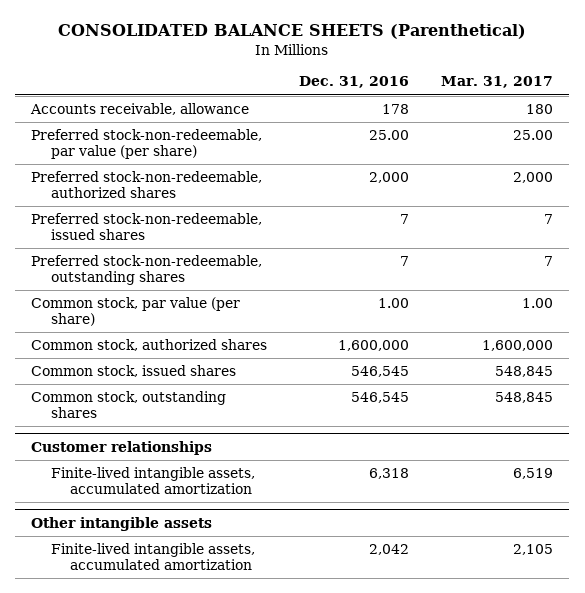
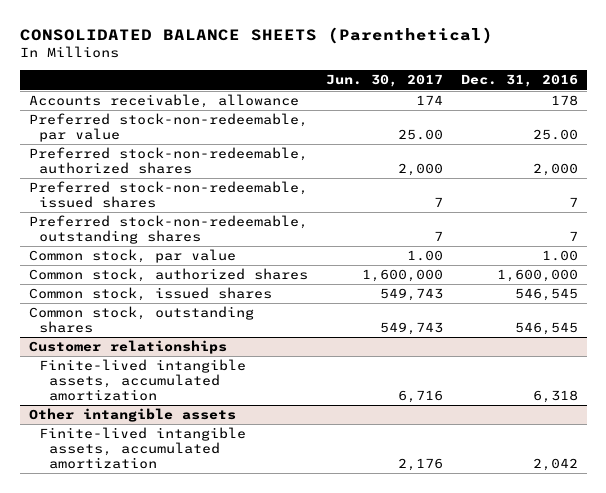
[441,76,554,89] Mar. 31, 2017 -> none
none -> [325,74,443,88] Jun. 30, 2017
[31,129,263,159] Preferred stock-non-redeemable, par value (per share) -> [28,113,308,143] Preferred stock-non-redeemable, par value
[31,297,241,326] Common stock, par value (per share) -> [28,249,236,264] Common stock, par value

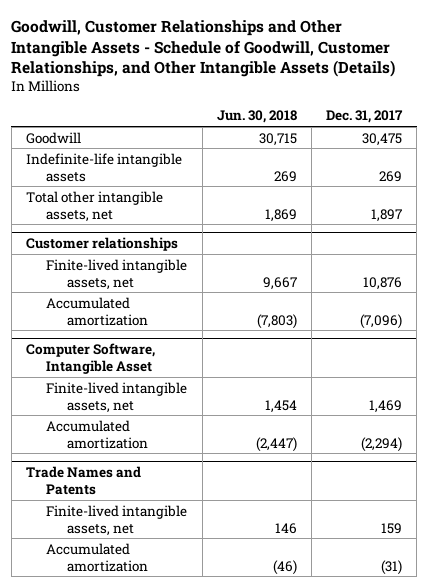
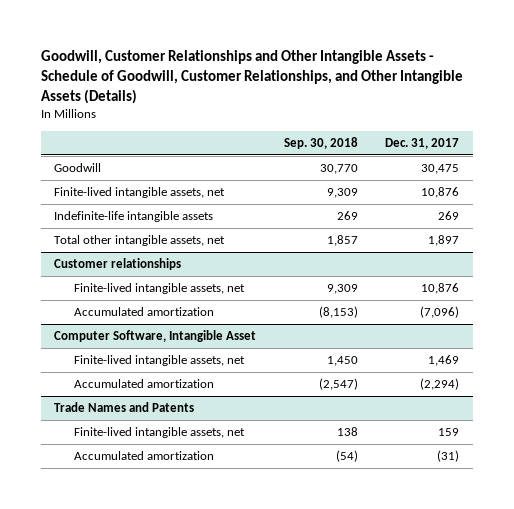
[216,110,297,124] Jun. 30, 2018 -> none
none -> [283,137,358,150] Sep. 30, 2018
none -> [54,186,226,198] Finite-lived intangible assets, net

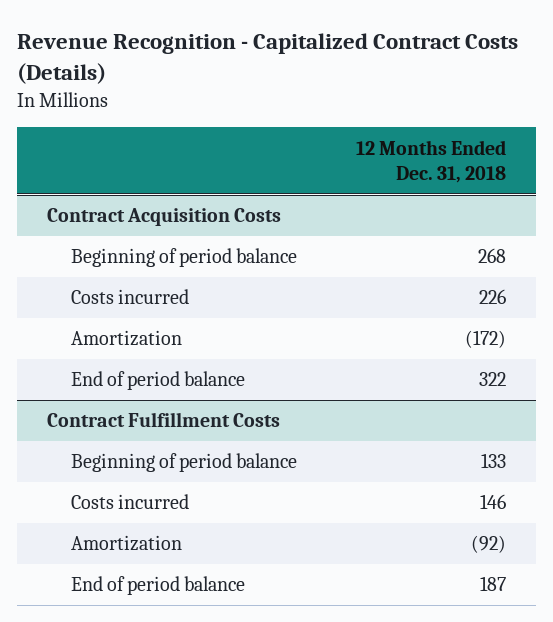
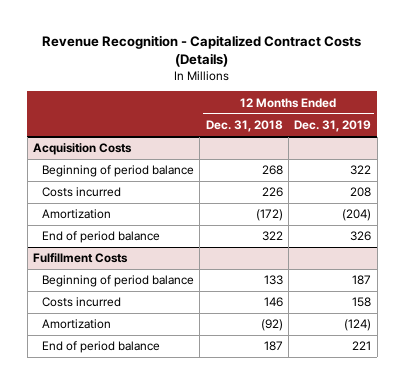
none -> [294,120,372,133] Dec. 31, 2019
[46,208,281,227] Contract Acquisition Costs -> [33,143,133,156] Acquisition Costs
[46,412,280,428] Contract Fulfillment Costs -> [33,253,129,264] Fulfillment Costs

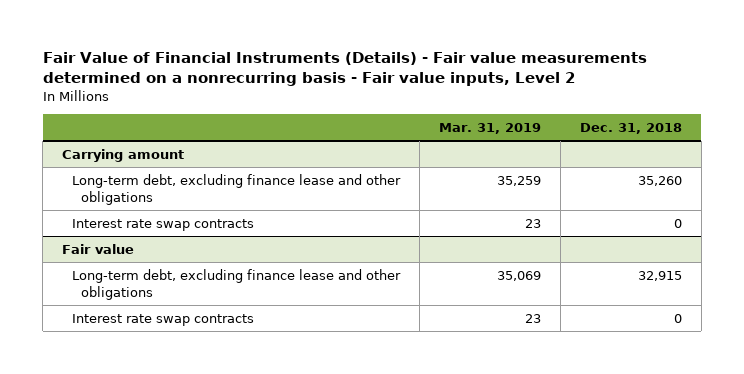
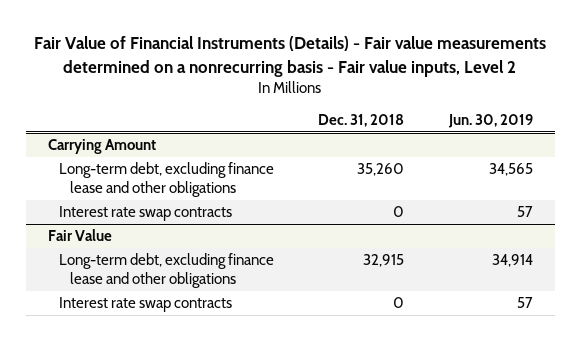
[438,122,541,134] Mar. 31, 2019 -> none
none -> [447,114,533,129] Jun. 30, 2019
[62,148,185,162] Carrying amount -> [48,139,157,155] Carrying Amount
[62,243,135,254] Fair value -> [48,229,113,242] Fair Value

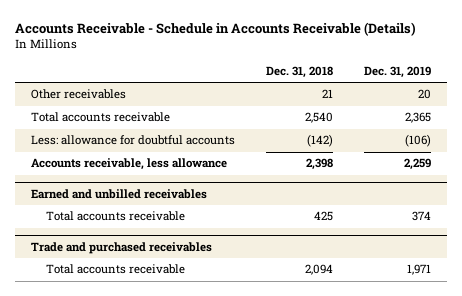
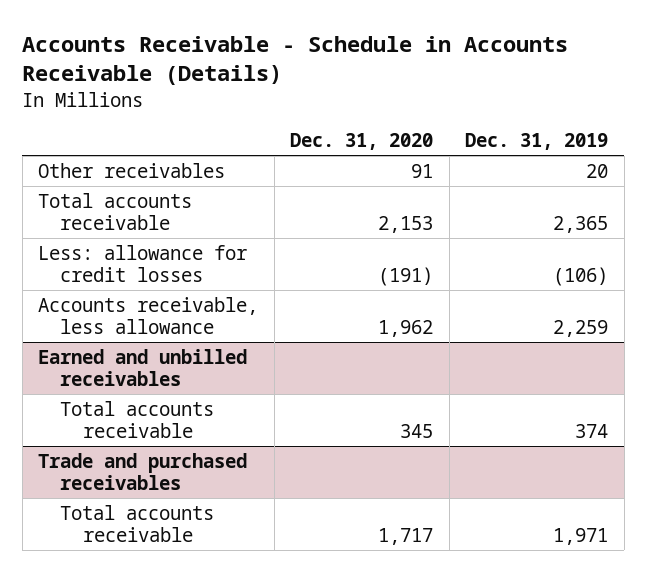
[265,65,333,78] Dec. 31, 2018 -> none
none -> [290,133,434,151] Dec. 31, 2020
[30,135,235,146] Less: allowance for doubtful accounts -> [38,244,248,283] Less: allowance for credit losses

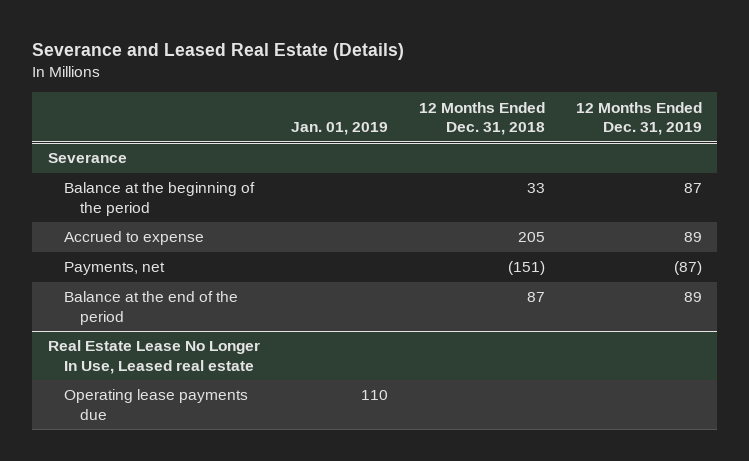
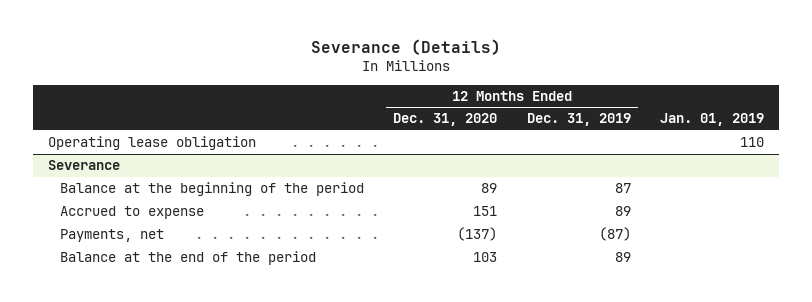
[32,43,405,61] Severance and Leased Real Estate (Details) -> [310,39,501,56] Severance (Details)
[418,101,545,136] 12 Months Ended Dec. 31, 2018 -> none
none -> [393,113,498,127] Dec. 31, 2020
none -> [47,136,256,151] Operating lease obligation
[47,340,260,374] Real Estate Lease No Longer In Use, Leased real estate -> none
[64,389,249,420] Operating lease payments due -> none

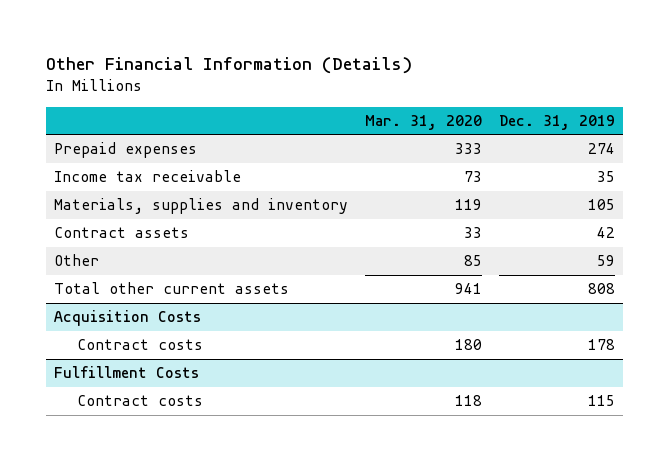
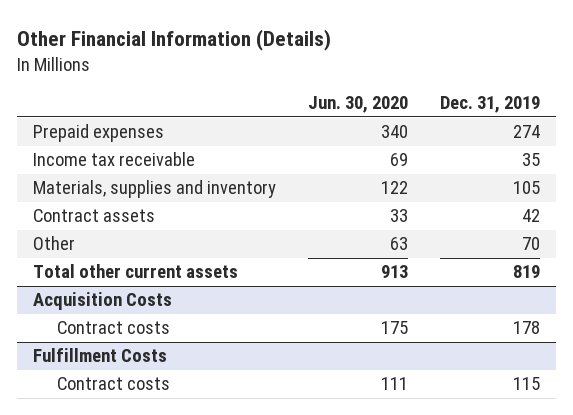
[364,114,482,130] Mar. 31, 2020 -> none
none -> [308,96,409,114] Jun. 30, 2020
[596,255,615,267] 59 -> [522,237,541,251] 70
[587,283,615,295] 808 -> [513,265,541,279] 819

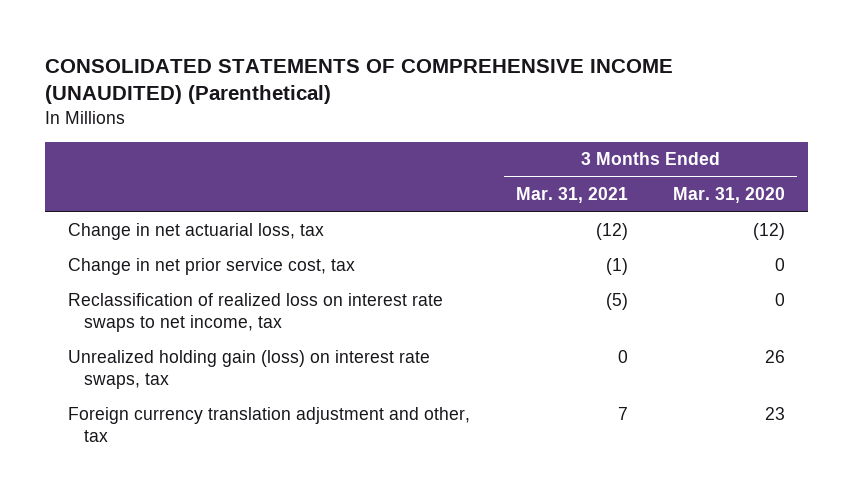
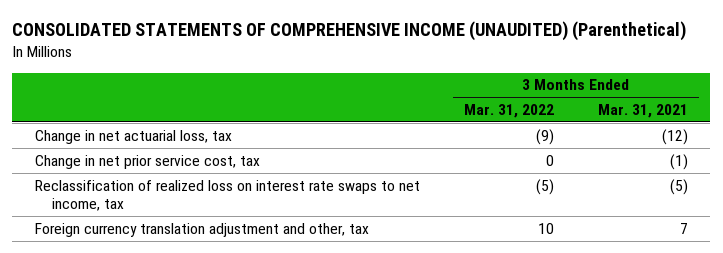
[673,187,786,204] Mar. 31, 2020 -> none
none -> [463,104,554,119] Mar. 31, 2022
[67,349,430,389] Unrealized holding gain (loss) on interest rate swaps, tax -> none

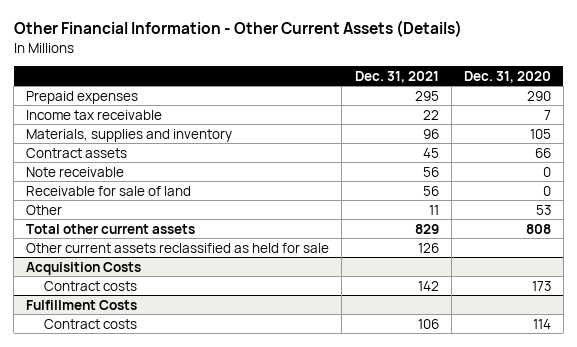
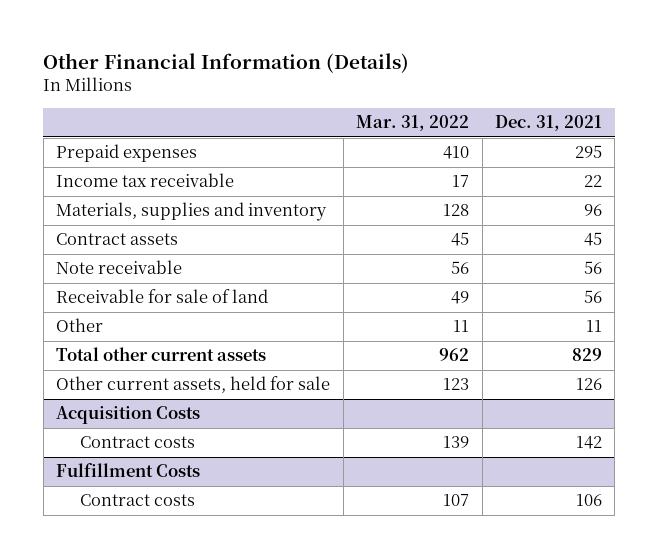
[13,20,462,38] Other Financial Information - Other Current Assets (Details) -> [43,52,410,73] Other Financial Information (Details)
[463,70,551,83] Dec. 31, 2020 -> none
none -> [356,115,470,132] Mar. 31, 2022
[26,242,330,253] Other current assets reclassified as held for sale -> [56,376,331,394] Other current assets, held for sale

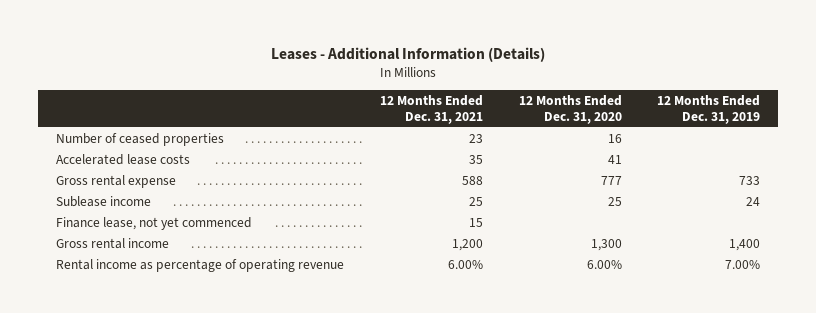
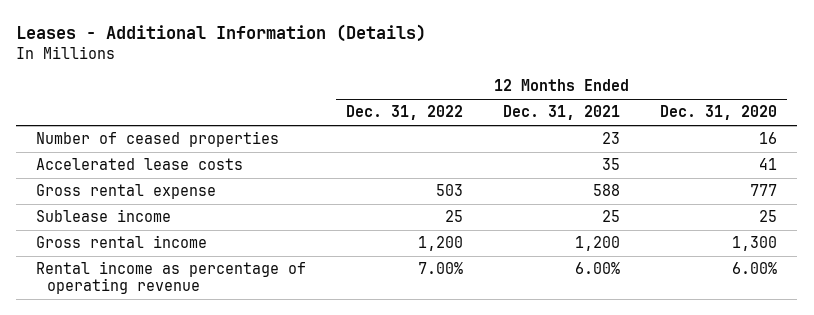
[657,95,761,124] 12 Months Ended Dec. 31, 2019 -> none
none -> [346,105,464,121] Dec. 31, 2022
[55,217,252,231] Finance lease, not yet commenced -> none

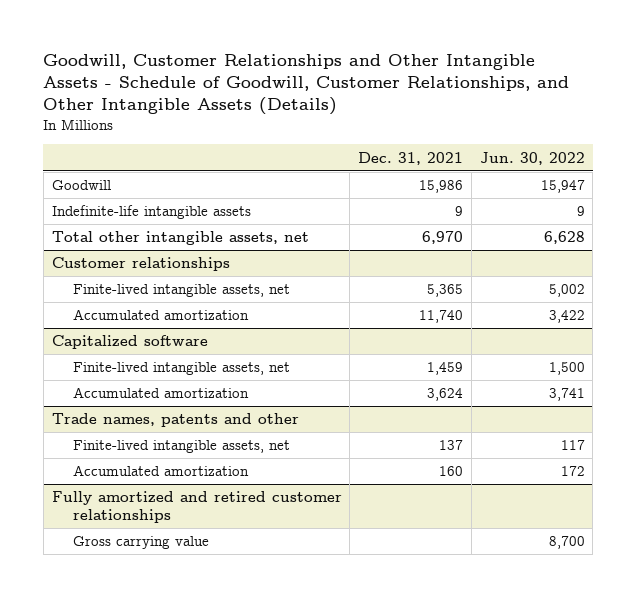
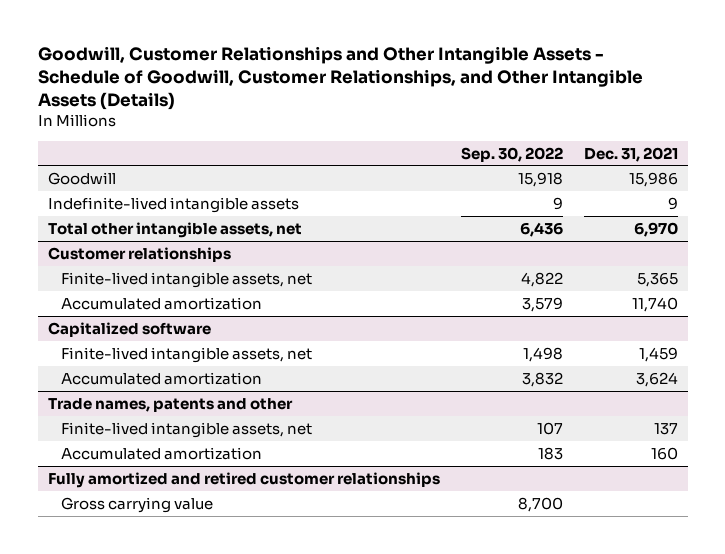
[479,151,585,165] Jun. 30, 2022 -> none
none -> [460,146,563,162] Sep. 30, 2022
[51,205,251,220] Indefinite-life intangible assets -> [47,196,299,213] Indefinite-lived intangible assets

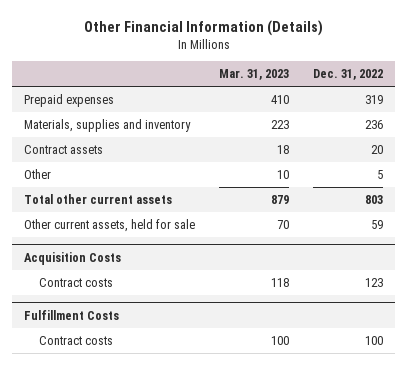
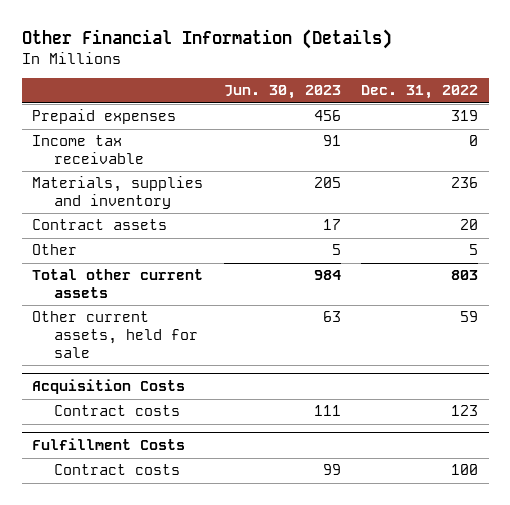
[219,69,290,81] Mar. 31, 2023 -> none
none -> [223,85,341,100] Jun. 30, 2023
none -> [31,135,145,165] Income tax receivable

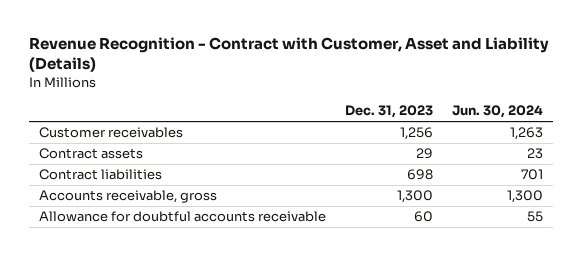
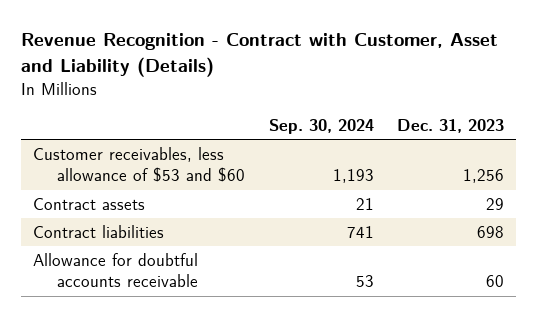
[452,105,544,119] Jun. 30, 2024 -> none
none -> [268,118,374,134] Sep. 30, 2024
[38,127,183,139] Customer receivables -> [32,146,246,183] Customer receivables, less allowance of $53 and $60
[38,190,217,204] Accounts receivable, gross -> none

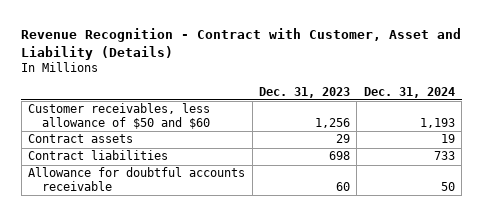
[268,118,374,134] Sep. 30, 2024 -> none
none -> [363,86,455,98] Dec. 31, 2024
[32,146,246,183] Customer receivables, less allowance of $53 and $60 -> [28,103,211,129] Customer receivables, less allowance of $50 and $60

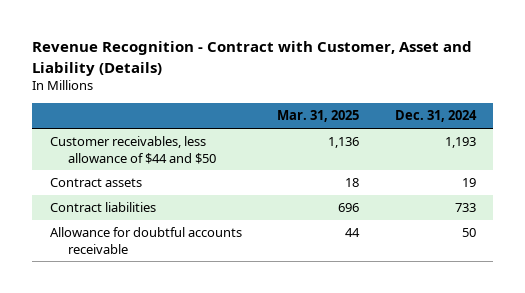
[259,86,351,98] Dec. 31, 2023 -> none
none -> [277,110,360,123] Mar. 31, 2025
[28,103,211,129] Customer receivables, less allowance of $50 and $60 -> [49,136,217,164] Customer receivables, less allowance of $44 and $50

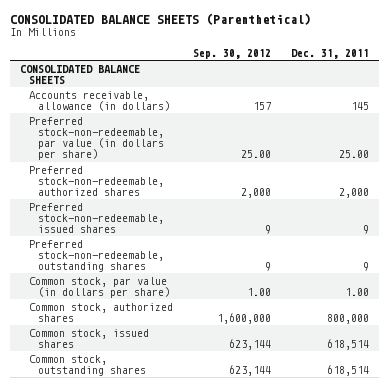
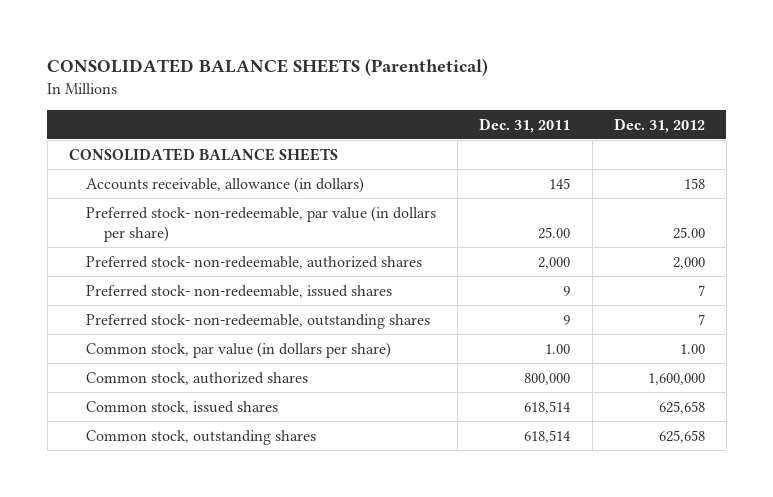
[193,48,272,59] Sep. 30, 2012 -> none
none -> [613,117,705,133] Dec. 31, 2012
[28,116,164,161] Preferred stock-non-redeemable, par value (in dollars per share) -> [86,205,437,243] Preferred stock- non-redeemable, par value (in dollars per share)
[28,165,164,196] Preferred stock-non-redeemable, authorized shares -> [86,255,423,269] Preferred stock- non-redeemable, authorized shares
[28,202,164,233] Preferred stock-non-redeemable, issued shares -> [86,284,393,298] Preferred stock- non-redeemable, issued shares
[28,239,164,272] Preferred stock-non-redeemable, outstanding shares -> [86,313,431,329] Preferred stock- non-redeemable, outstanding shares

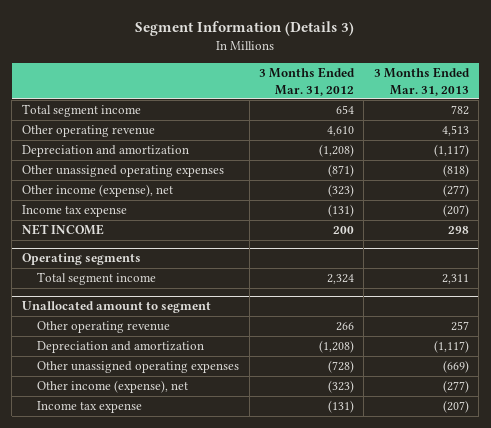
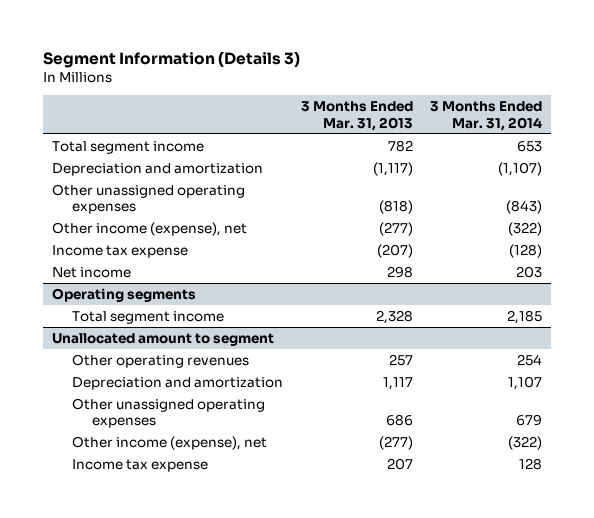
[259,67,356,96] 3 Months Ended Mar. 31, 2012 -> none
none -> [430,101,543,131] 3 Months Ended Mar. 31, 2014
[21,125,155,138] Other operating revenue -> none
[21,224,104,236] NET INCOME -> [51,266,131,278] Net income
[441,274,469,285] 2,311 -> [375,309,413,324] 2,328
[37,321,171,334] Other operating revenue -> [71,353,249,368] Other operating revenues
[433,340,469,354] (1,117) -> [382,376,413,390] 1,117
[442,360,469,374] (669) -> [385,414,413,427] 686
[442,400,469,414] (207) -> [386,457,413,470] 207

